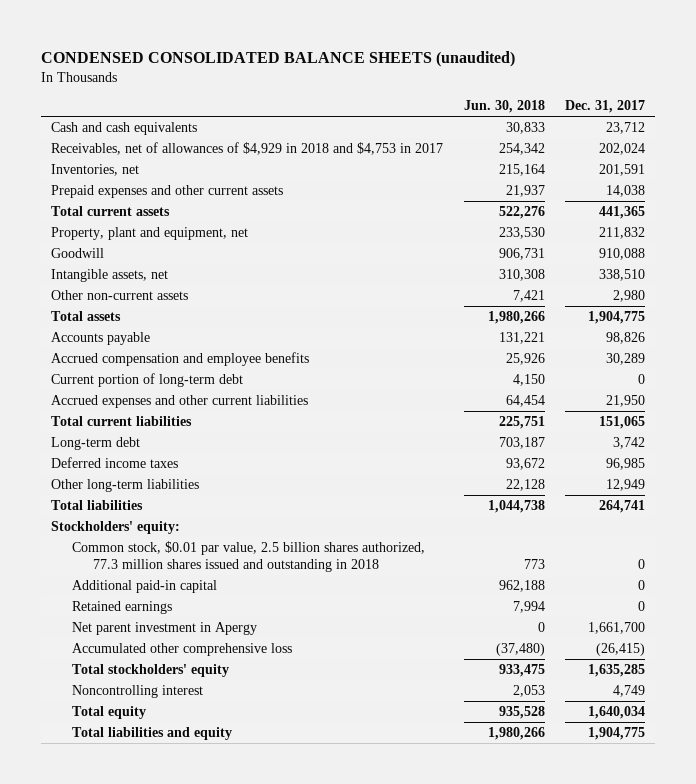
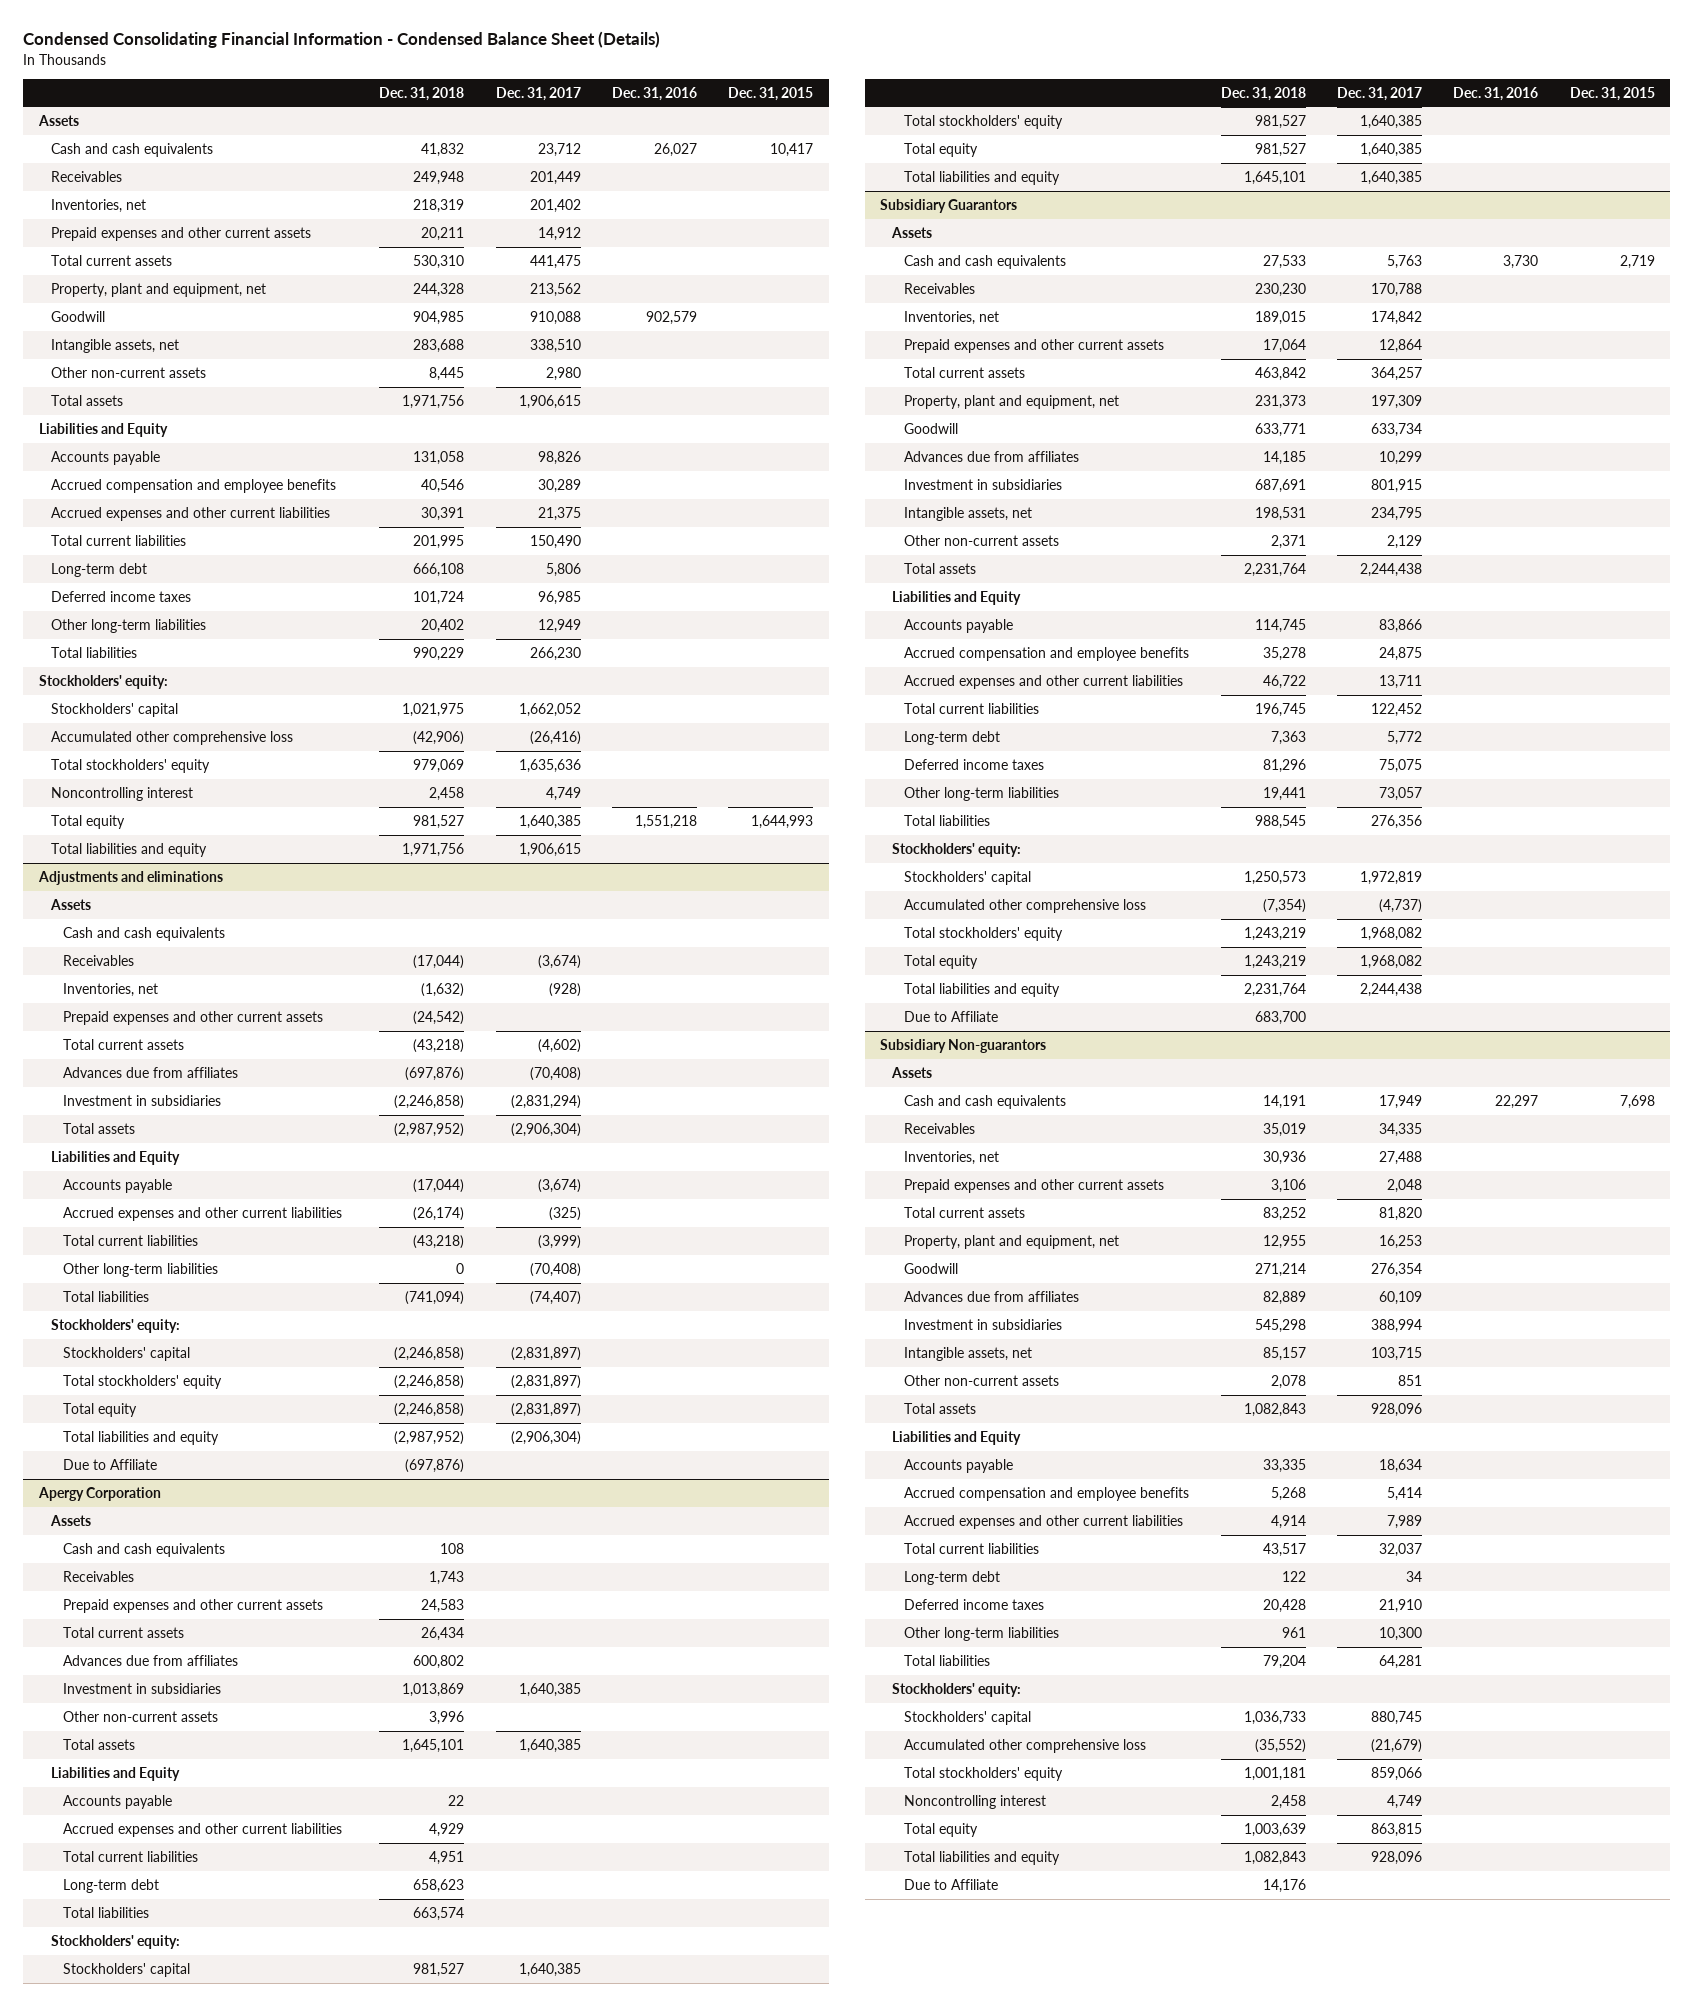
[41,50,516,67] CONDENSED CONSOLIDATED BALANCE SHEETS (unaudited) -> [23,31,661,49] Condensed Consolidating Financial Information - Condensed Balance Sheet (Details)
[463,100,545,114] Jun. 30, 2018 -> none
none -> [379,86,465,101] Dec. 31, 2018
none -> [611,86,697,101] Dec. 31, 2016
none -> [728,86,814,101] Dec. 31, 2015
none -> [37,114,79,126] Assets
[51,141,444,155] Receivables, net of allowances of $4,929 in 2018 and $4,753 in 2017 -> none
none -> [50,170,122,182] Receivables
[598,163,645,176] 201,591 -> [529,198,581,213] 201,402
[605,184,645,197] 14,038 -> [537,226,581,241] 14,912
[598,205,645,219] 441,365 -> [529,254,581,269] 441,475
[598,226,645,239] 211,832 -> [529,282,581,297] 213,562
[587,310,645,324] 1,904,775 -> [518,394,581,409] 1,906,615
none -> [38,422,168,437] Liabilities and Equity
[51,372,244,387] Current portion of long-term debt -> none
[605,394,645,407] 21,950 -> [537,506,581,521] 21,375
[598,415,645,429] 151,065 -> [529,534,581,549] 150,490
[612,436,645,449] 3,742 -> [545,562,581,577] 5,806
[598,499,645,513] 264,741 -> [529,646,581,661] 266,230
[72,540,426,572] Common stock, $0.01 par value, 2.5 billion shares authorized, 77.3 million shares issued and outstanding in 2018 -> none
[72,579,218,593] Additional paid-in capital -> none
[72,600,173,614] Retained earnings -> none
[72,621,258,635] Net parent investment in Apergy -> none
none -> [50,702,178,717] Stockholders' capital
[595,642,645,656] (26,415) -> [529,730,581,745] (26,416)
[587,663,645,677] 1,635,285 -> [518,758,581,773] 1,635,636
[587,705,645,719] 1,640,034 -> [518,814,581,829] 1,640,385
[587,726,645,740] 1,904,775 -> [518,842,581,857] 1,906,615
none -> [37,870,223,885] Adjustments and eliminations
none -> [49,898,91,910] Assets
none -> [62,926,225,941] Cash and cash equivalents
none -> [62,954,134,966] Receivables
none -> [62,982,158,997] Inventories, net
none -> [62,1010,323,1025] Prepaid expenses and other current assets
none -> [62,1038,184,1050] Total current assets
none -> [62,1066,238,1078] Advances due from affiliates
none -> [62,1094,221,1106] Investment in subsidiaries
none -> [62,1122,135,1134] Total assets
none -> [50,1150,180,1165] Liabilities and Equity
none -> [62,1178,172,1193] Accounts payable
none -> [62,1206,342,1221] Accrued expenses and other current liabilities
none -> [62,1234,198,1246] Total current liabilities
none -> [62,1262,218,1277] Other long-term liabilities
none -> [62,1290,149,1302] Total liabilities
none -> [50,1318,180,1333] Stockholders' equity:
none -> [62,1346,190,1361] Stockholders' capital
none -> [62,1374,222,1389] Total stockholders' equity
none -> [62,1402,137,1417] Total equity
none -> [62,1430,219,1445] Total liabilities and equity
none -> [62,1458,157,1470] Due to Affiliate
none -> [37,1486,161,1501] Apergy Corporation
none -> [49,1514,91,1526] Assets
none -> [62,1542,225,1557] Cash and cash equivalents
none -> [62,1570,134,1582] Receivables
none -> [62,1598,323,1613] Prepaid expenses and other current assets
none -> [62,1626,184,1638] Total current assets
none -> [62,1654,238,1666] Advances due from affiliates
none -> [62,1682,221,1694] Investment in subsidiaries
none -> [62,1710,218,1722] Other non-current assets
none -> [62,1738,135,1750] Total assets
none -> [50,1766,180,1781] Liabilities and Equity
none -> [62,1794,172,1809] Accounts payable
none -> [62,1822,342,1837] Accrued expenses and other current liabilities
none -> [62,1850,198,1862] Total current liabilities
none -> [62,1878,159,1893] Long-term debt
none -> [62,1906,149,1918] Total liabilities
none -> [50,1934,180,1949] Stockholders' equity:
none -> [62,1962,190,1977] Stockholders' capital
none -> [904,114,1064,129] Total stockholders' equity
none -> [904,142,979,157] Total equity
none -> [904,170,1061,185] Total liabilities and equity
none -> [880,198,1018,213] Subsidiary Guarantors
none -> [891,226,933,238] Assets
none -> [904,254,1067,269] Cash and cash equivalents
none -> [904,282,976,294] Receivables
none -> [904,310,1000,325] Inventories, net
none -> [904,338,1165,353] Prepaid expenses and other current assets
none -> [904,366,1026,378] Total current assets
none -> [904,394,1120,409] Property, plant and equipment, net
none -> [904,422,959,434] Goodwill
none -> [904,450,1080,462] Advances due from affiliates
none -> [904,478,1063,490] Investment in subsidiaries
none -> [904,506,1033,521] Intangible assets, net
none -> [904,534,1060,546] Other non-current assets
none -> [904,562,977,574] Total assets
none -> [892,590,1022,605] Liabilities and Equity
none -> [904,618,1014,633] Accounts payable
none -> [904,646,1190,661] Accrued compensation and employee benefits
none -> [904,674,1184,689] Accrued expenses and other current liabilities
none -> [904,702,1040,714] Total current liabilities
none -> [904,730,1001,745] Long-term debt
none -> [904,758,1045,770] Deferred income taxes
none -> [904,786,1060,801] Other long-term liabilities
none -> [904,814,991,826] Total liabilities
none -> [892,842,1022,857] Stockholders' equity:
none -> [904,870,1032,885] Stockholders' capital
none -> [904,898,1147,913] Accumulated other comprehensive loss
none -> [904,926,1064,941] Total stockholders' equity
none -> [904,954,979,969] Total equity
none -> [904,982,1061,997] Total liabilities and equity
none -> [904,1010,999,1022] Due to Affiliate
none -> [880,1038,1047,1053] Subsidiary Non-guarantors
none -> [891,1066,933,1078] Assets
none -> [904,1094,1067,1109] Cash and cash equivalents
none -> [904,1122,976,1134] Receivables
none -> [904,1150,1000,1165] Inventories, net
none -> [904,1178,1165,1193] Prepaid expenses and other current assets
none -> [904,1206,1026,1218] Total current assets
none -> [904,1234,1120,1249] Property, plant and equipment, net
none -> [904,1262,959,1274] Goodwill
none -> [904,1290,1080,1302] Advances due from affiliates
none -> [904,1318,1063,1330] Investment in subsidiaries
none -> [904,1346,1033,1361] Intangible assets, net
none -> [904,1374,1060,1386] Other non-current assets
none -> [904,1402,977,1414] Total assets
none -> [892,1430,1022,1445] Liabilities and Equity
none -> [904,1458,1014,1473] Accounts payable
none -> [904,1486,1190,1501] Accrued compensation and employee benefits
none -> [904,1514,1184,1529] Accrued expenses and other current liabilities
none -> [904,1542,1040,1554] Total current liabilities
none -> [904,1570,1001,1585] Long-term debt
none -> [904,1598,1045,1610] Deferred income taxes
none -> [904,1626,1060,1641] Other long-term liabilities
none -> [904,1654,991,1666] Total liabilities
none -> [892,1682,1022,1697] Stockholders' equity:
none -> [904,1710,1032,1725] Stockholders' capital
none -> [904,1738,1147,1753] Accumulated other comprehensive loss
none -> [904,1766,1064,1781] Total stockholders' equity
none -> [904,1794,1047,1809] Noncontrolling interest
none -> [904,1822,979,1837] Total equity
none -> [904,1850,1061,1865] Total liabilities and equity
none -> [904,1878,999,1890] Due to Affiliate

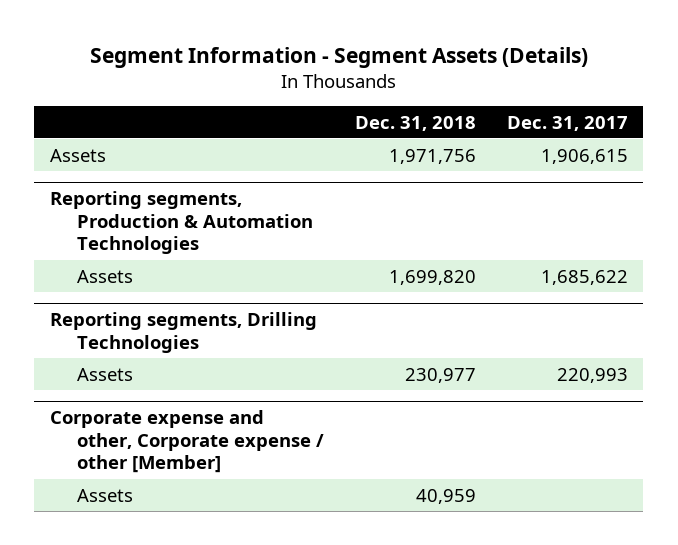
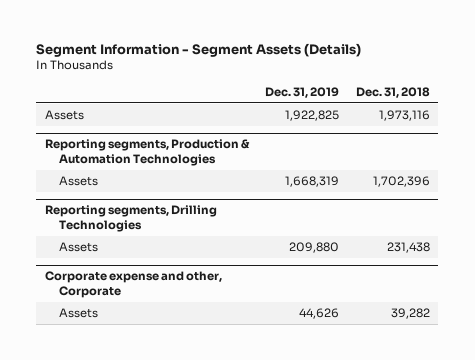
[506,115,628,131] Dec. 31, 2017 -> none
none -> [265,87,340,99] Dec. 31, 2019
[389,148,477,164] 1,971,756 -> [378,110,430,122] 1,973,116
[389,269,477,285] 1,699,820 -> [372,176,430,188] 1,702,396
[405,367,477,383] 230,977 -> [386,242,430,254] 231,438
[49,409,325,474] Corporate expense and other, Corporate expense / other [Member] -> [44,271,222,299] Corporate expense and other, Corporate
[416,488,477,504] 40,959 -> [390,308,430,320] 39,282

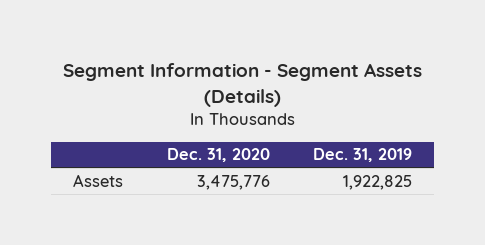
[355,87,430,99] Dec. 31, 2018 -> none
none -> [166,148,270,163] Dec. 31, 2020
[44,139,250,167] Reporting segments, Production & Automation Technologies -> none
[59,176,99,187] Assets -> none
[44,205,217,233] Reporting segments, Drilling Technologies -> none
[59,242,99,253] Assets -> none
[44,271,222,299] Corporate expense and other, Corporate -> none
[59,308,99,319] Assets -> none

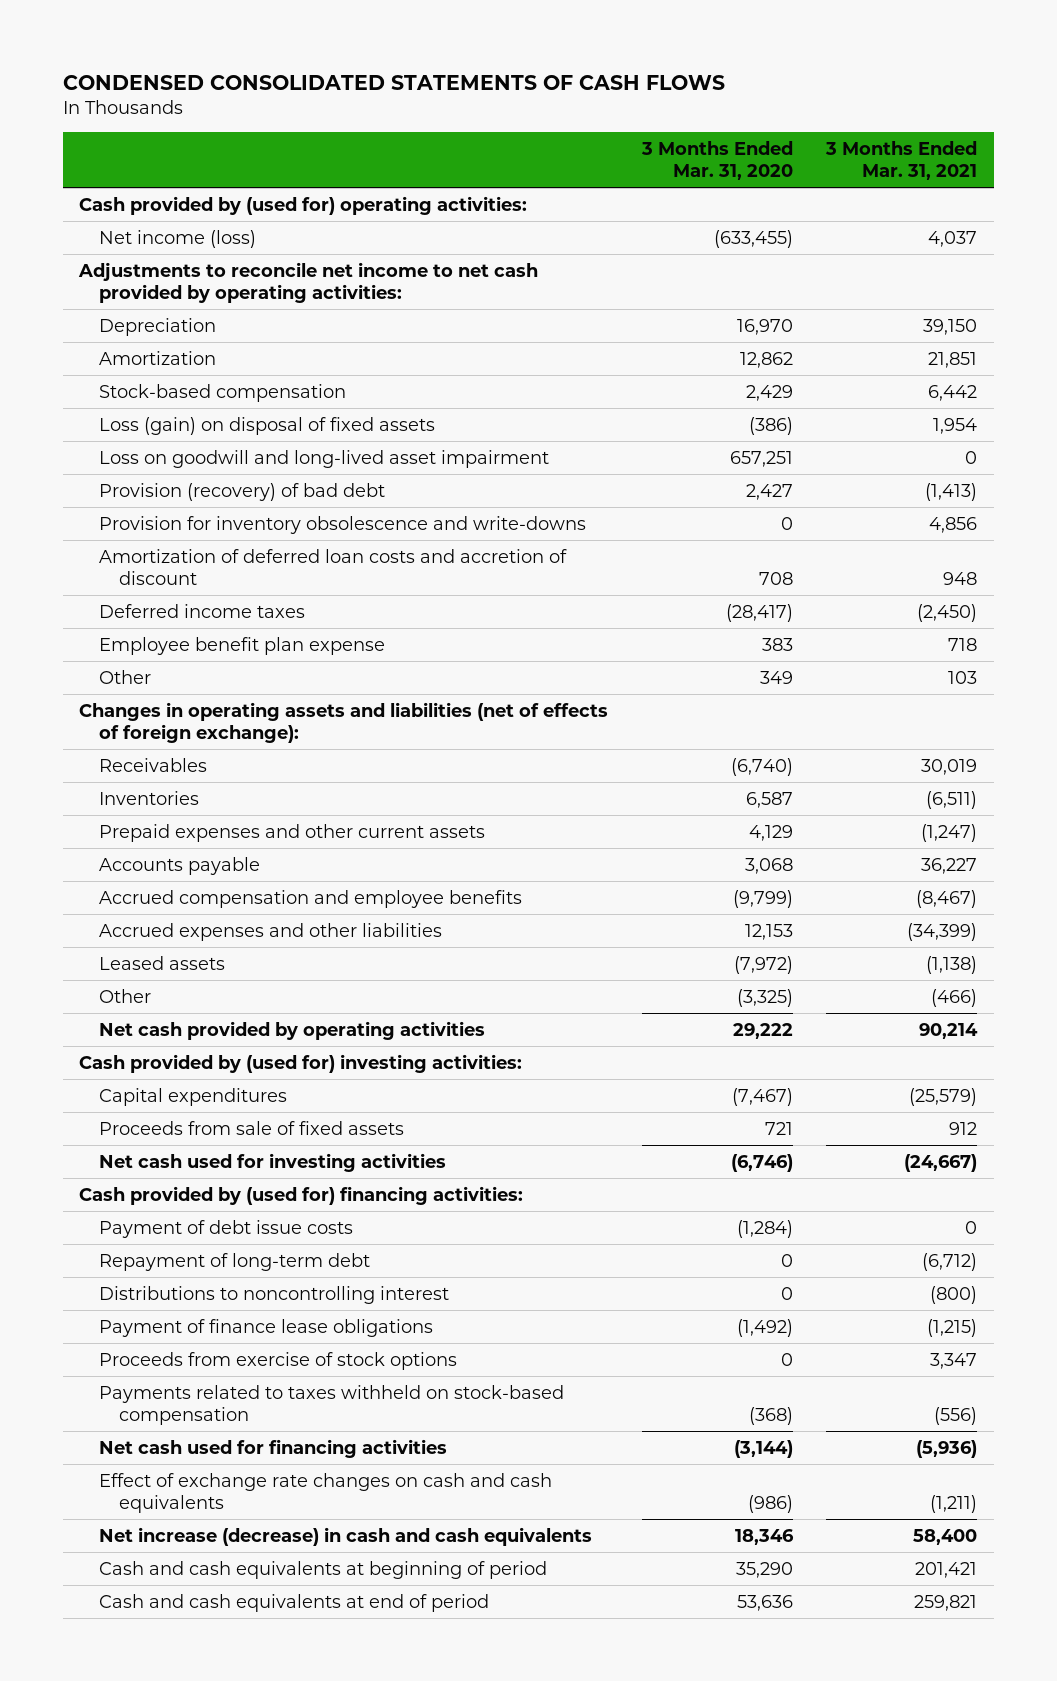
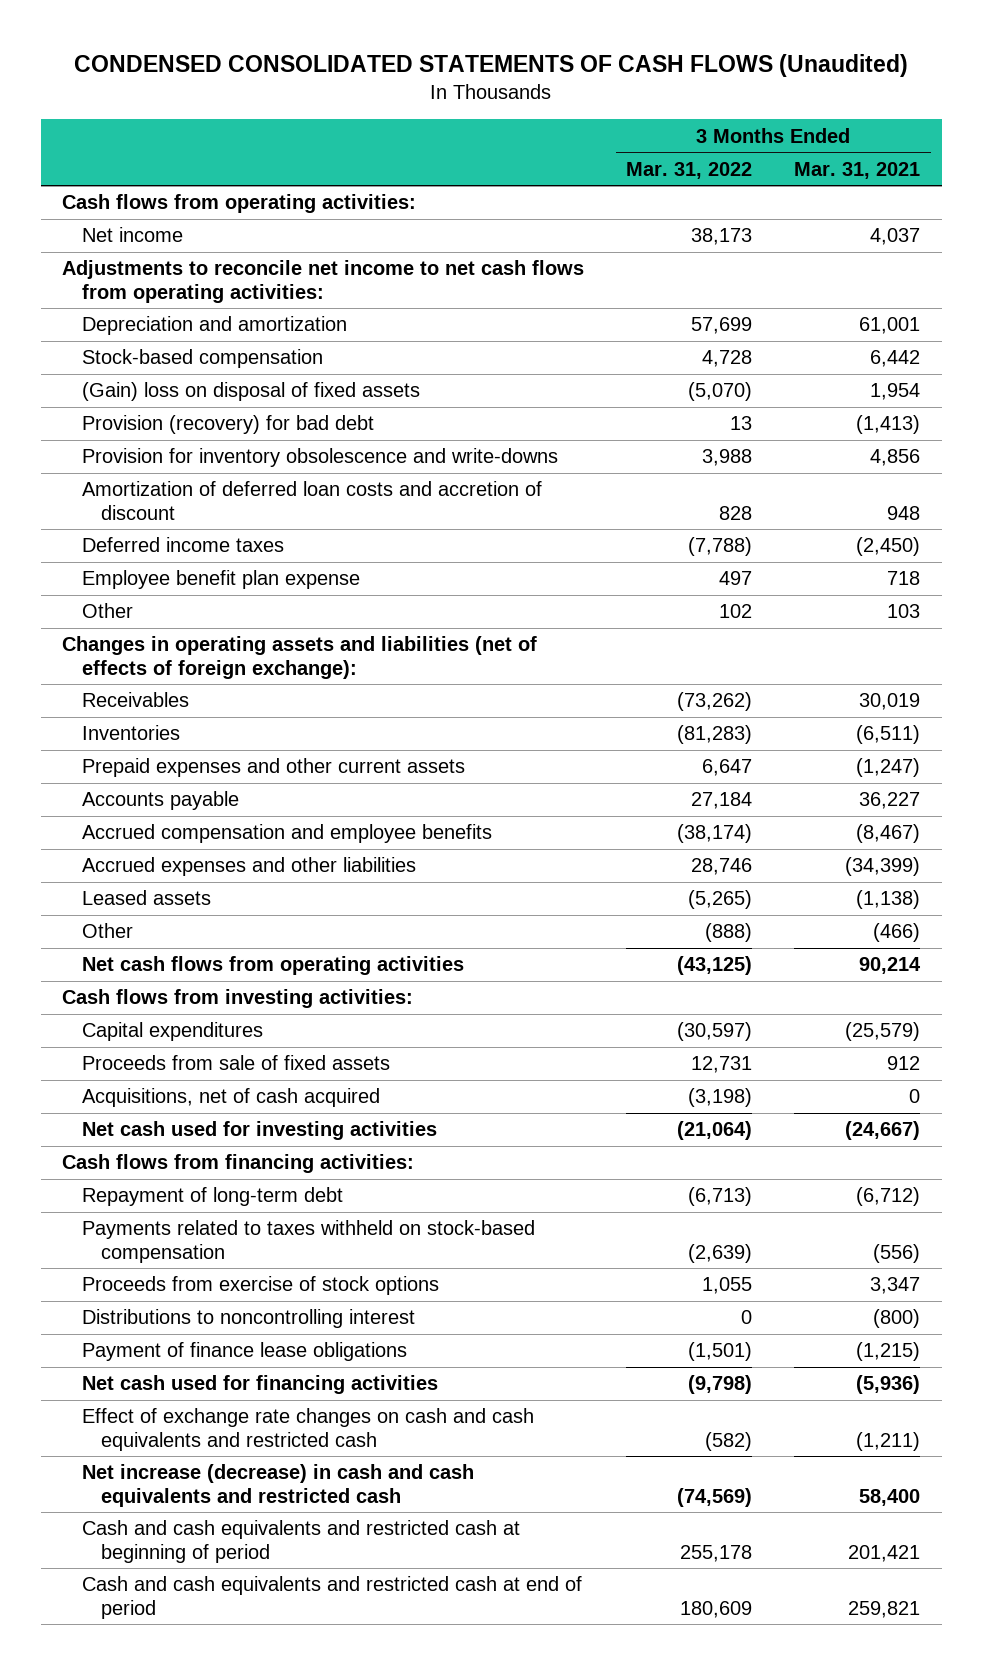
[62,75,725,91] CONDENSED CONSOLIDATED STATEMENTS OF CASH FLOWS -> [74,54,909,78] CONDENSED CONSOLIDATED STATEMENTS OF CASH FLOWS (Unaudited)
[640,141,793,181] 3 Months Ended Mar. 31, 2020 -> none
none -> [626,161,753,179] Mar. 31, 2022
[99,317,217,336] Depreciation -> none
[99,350,217,365] Amortization -> none
[79,195,528,215] Cash provided by (used for) operating activities: -> [61,194,416,214] Cash flows from operating activities:
[99,229,257,248] Net income (loss) -> [81,227,183,243] Net income
[78,261,539,303] Adjustments to reconcile net income to net cash provided by operating activities: -> [61,260,584,303] Adjustments to reconcile net income to net cash flows from operating activities:
none -> [81,316,347,336] Depreciation and amortization
[99,449,550,468] Loss on goodwill and long-lived asset impairment -> none
[99,416,436,435] Loss (gain) on disposal of fixed assets -> [81,382,420,402] (Gain) loss on disposal of fixed assets
[99,482,386,501] Provision (recovery) of bad debt -> [81,415,374,435] Provision (recovery) for bad debt
[99,1020,486,1040] Net cash provided by operating activities -> [81,956,464,976] Net cash flows from operating activities
[79,1053,523,1073] Cash provided by (used for) investing activities: -> [61,989,413,1009] Cash flows from investing activities:
none -> [81,1088,380,1108] Acquisitions, net of cash acquired
[99,1219,354,1238] Payment of debt issue costs -> none
[79,1185,524,1205] Cash provided by (used for) financing activities: -> [61,1154,414,1174] Cash flows from financing activities:
[99,1384,565,1425] Payments related to taxes withheld on stock-based compensation -> [81,1220,535,1263] Payments related to taxes withheld on stock-based compensation
[99,1351,458,1370] Proceeds from exercise of stock options -> [81,1276,439,1296] Proceeds from exercise of stock options
[99,1472,553,1513] Effect of exchange rate changes on cash and cash equivalents -> [81,1408,534,1451] Effect of exchange rate changes on cash and cash equivalents and restricted cash
[99,1526,593,1546] Net increase (decrease) in cash and cash equivalents -> [81,1464,474,1507] Net increase (decrease) in cash and cash equivalents and restricted cash
[99,1560,548,1579] Cash and cash equivalents at beginning of period -> [81,1520,520,1563] Cash and cash equivalents and restricted cash at beginning of period
[99,1593,490,1612] Cash and cash equivalents at end of period -> [81,1576,582,1619] Cash and cash equivalents and restricted cash at end of period

